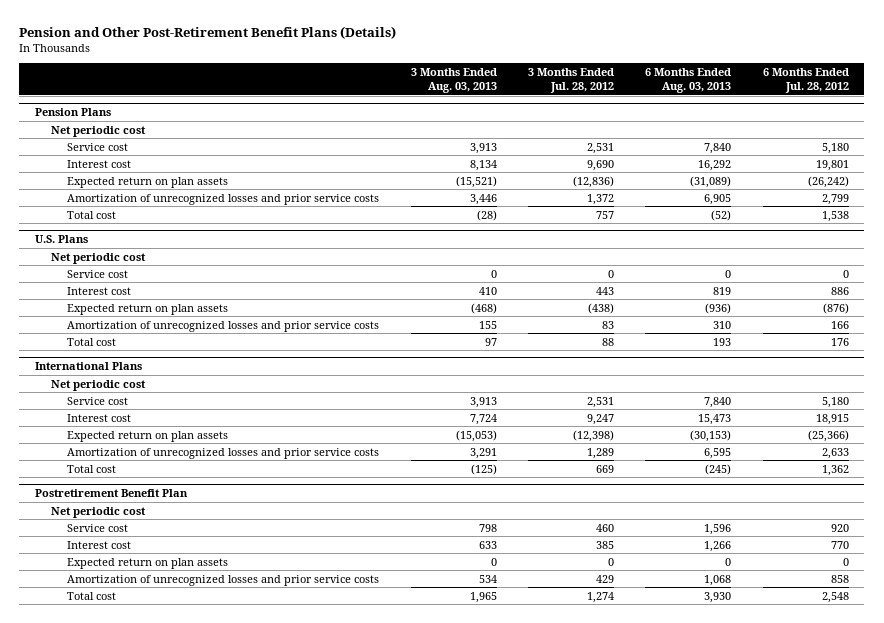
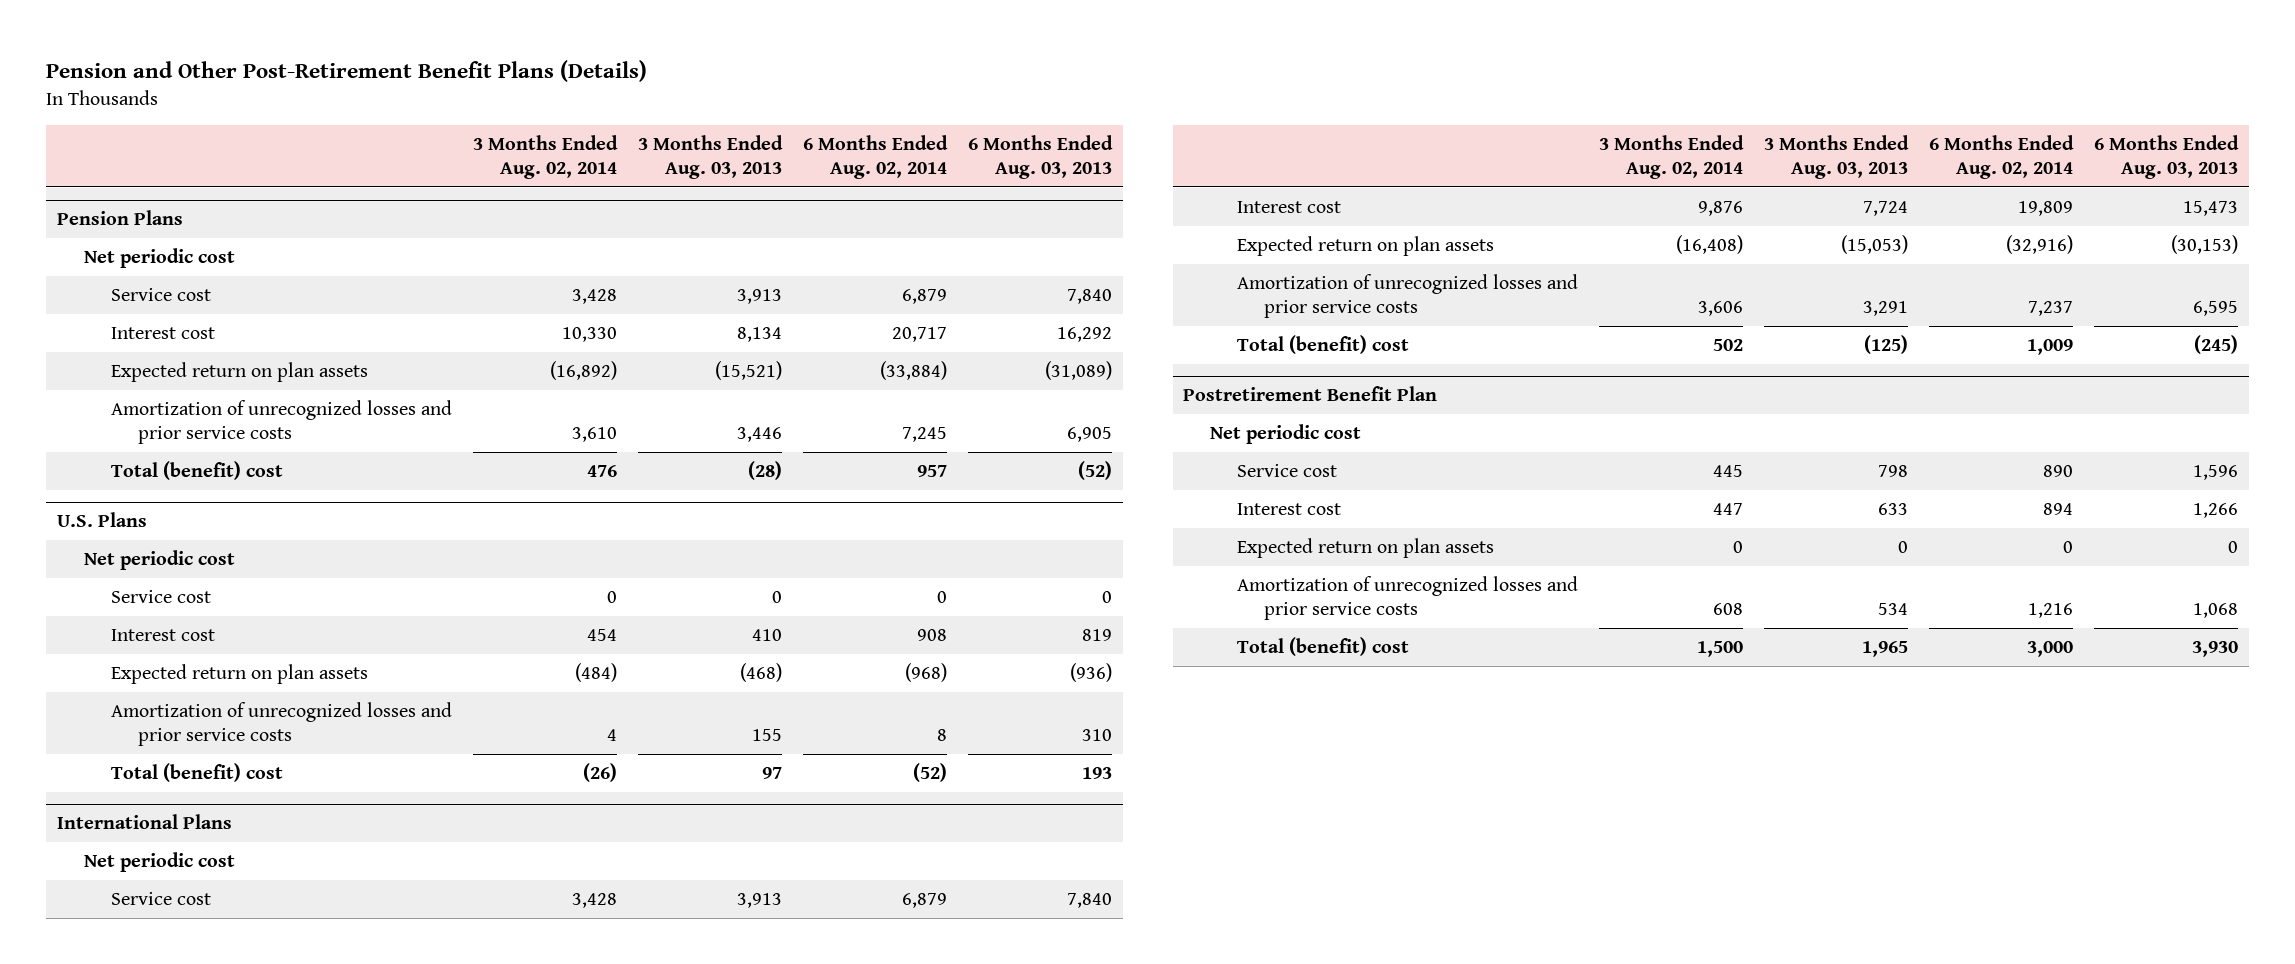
[527,67,614,94] 3 Months Ended Jul. 28, 2012 -> none
[762,67,849,94] 6 Months Ended Jul. 28, 2012 -> none
none -> [472,134,618,180] 3 Months Ended Aug. 02, 2014
none -> [802,134,948,180] 6 Months Ended Aug. 02, 2014
[67,210,117,219] Total cost -> [110,461,283,481] Total (benefit) cost
[67,337,117,346] Total cost -> [110,763,283,783] Total (benefit) cost
[67,464,117,473] Total cost -> [1237,335,1410,355] Total (benefit) cost
[67,591,117,600] Total cost -> [1237,637,1410,657] Total (benefit) cost

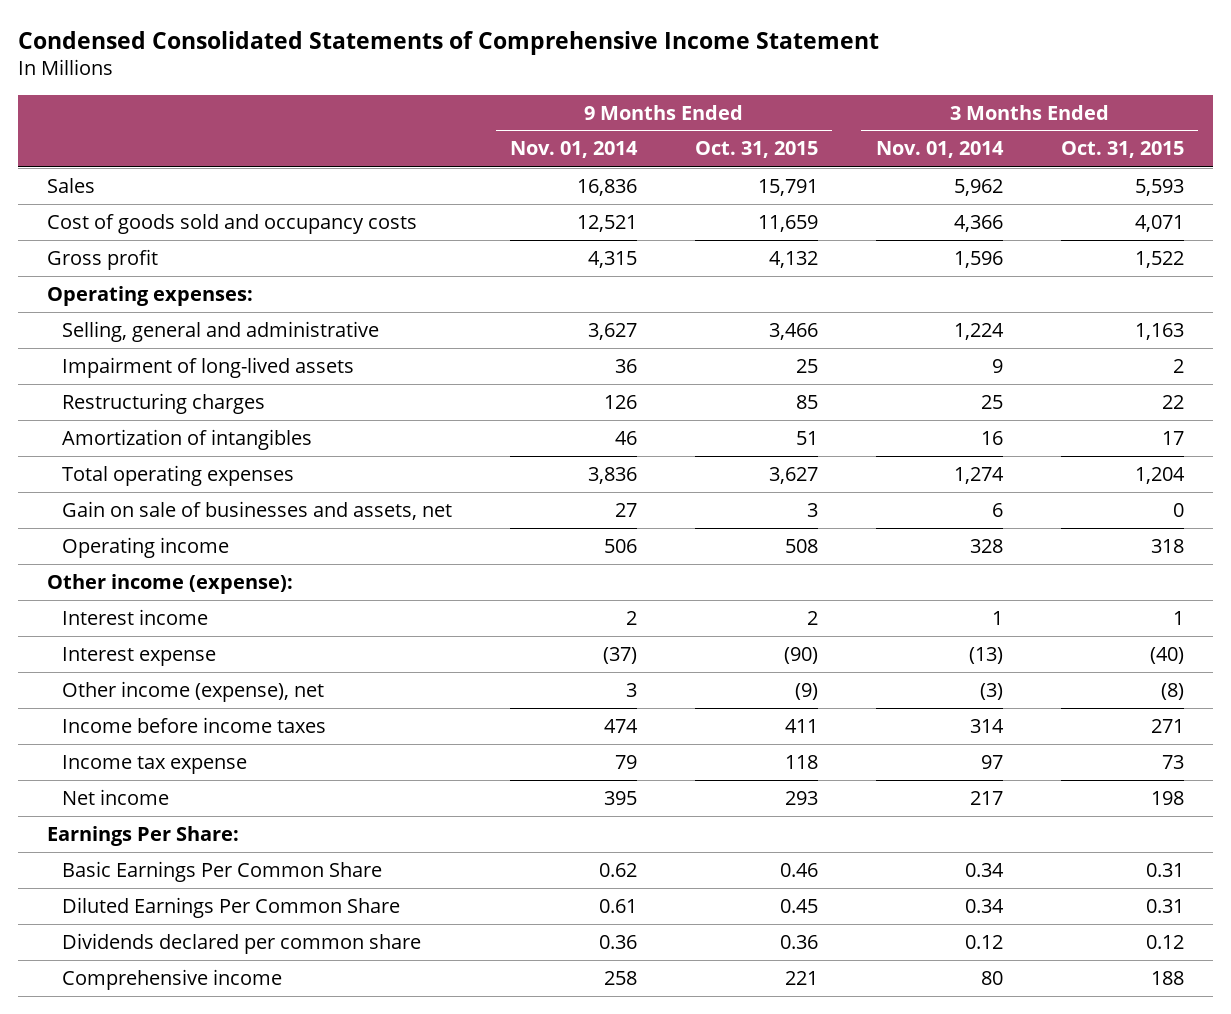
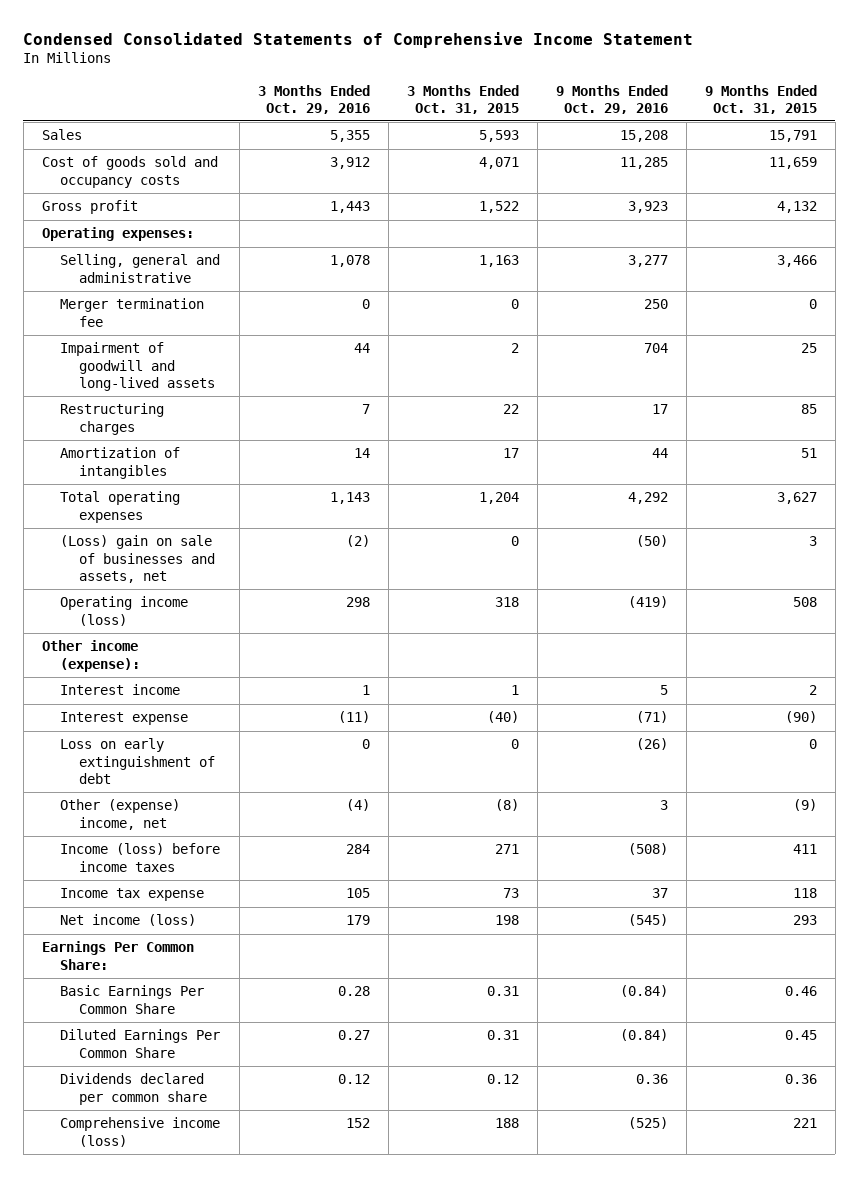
[510,141,639,159] Nov. 01, 2014 -> none
[875,141,1004,159] Nov. 01, 2014 -> none
none -> [257,84,370,114] 3 Months Ended Oct. 29, 2016
none -> [555,84,668,114] 9 Months Ended Oct. 29, 2016
none -> [60,298,205,327] Merger termination fee
[62,356,355,378] Impairment of long-lived assets -> [60,342,216,391] Impairment of goodwill and long-lived assets
[62,500,453,520] Gain on sale of businesses and assets, net -> [60,535,216,583] (Loss) gain on sale of businesses and assets, net
[62,536,230,558] Operating income -> [60,596,189,626] Operating income (loss)
none -> [60,738,216,784] Loss on early extinguishment of debt
[62,680,325,702] Other income (expense), net -> [60,799,181,830] Other (expense) income, net
[62,716,327,733] Income before income taxes -> [60,843,221,872] Income (loss) before income taxes
[62,788,170,805] Net income -> [60,914,197,927] Net income (loss)
[47,825,240,846] Earnings Per Share: -> [41,941,194,970] Earnings Per Common Share:
[62,968,283,990] Comprehensive income -> [60,1117,221,1147] Comprehensive income (loss)

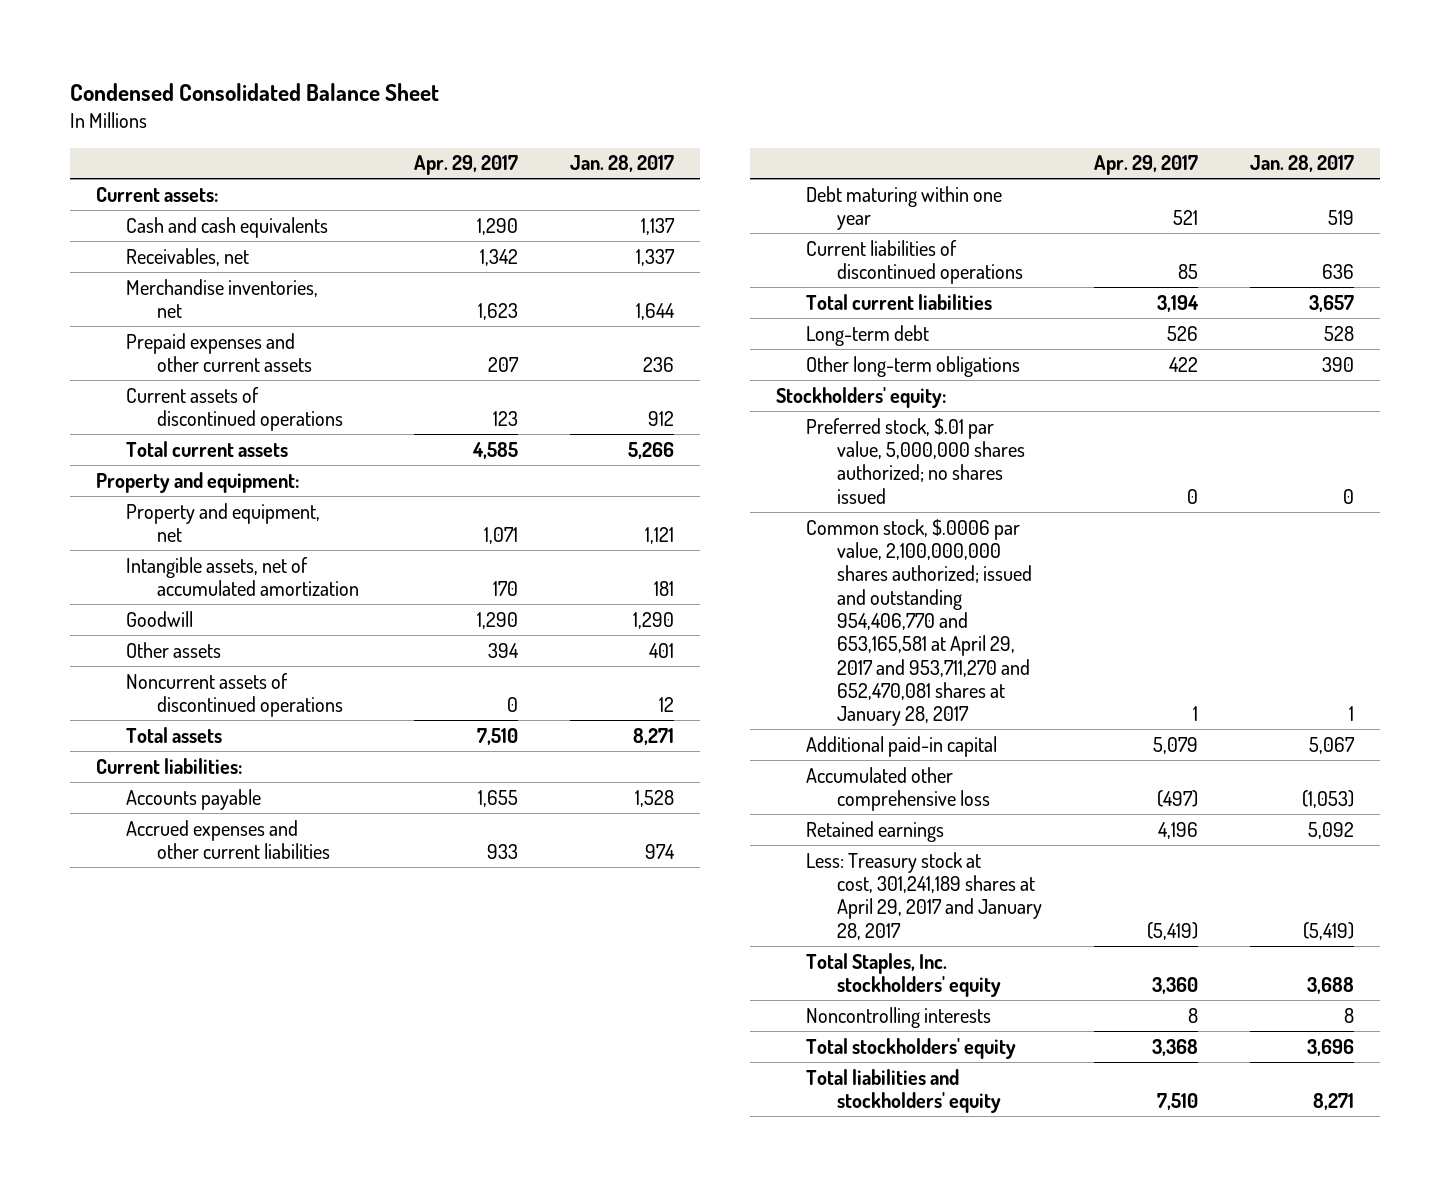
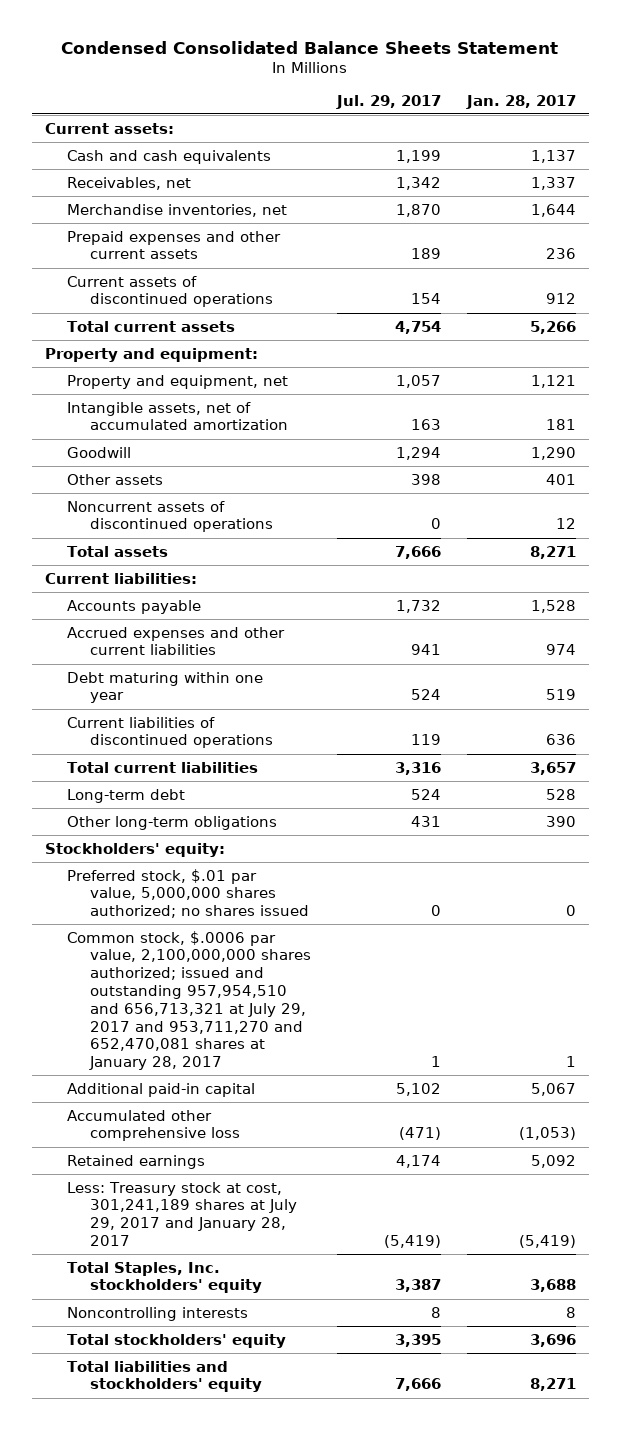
[69,82,439,101] Condensed Consolidated Balance Sheet -> [61,40,559,54] Condensed Consolidated Balance Sheets Statement
[413,155,518,176] Apr. 29, 2017 -> none
none -> [335,94,441,109] Jul. 29, 2017
[806,518,1032,727] Common stock, $.0006 par value, 2,100,000,000 shares authorized; issued and outstanding 954,406,770 and 653,165,581 at April 29, 2017 and 953,711,270 and 652,470,081 shares at January 28, 2017 -> [67,930,311,1071] Common stock, $.0006 par value, 2,100,000,000 shares authorized; issued and outstanding 957,954,510 and 656,713,321 at July 29, 2017 and 953,711,270 and 652,470,081 shares at January 28, 2017
[806,851,1042,940] Less: Treasury stock at cost, 301,241,189 shares at April 29, 2017 and January 28, 2017 -> [67,1181,297,1246] Less: Treasury stock at cost, 301,241,189 shares at July 29, 2017 and January 28, 2017

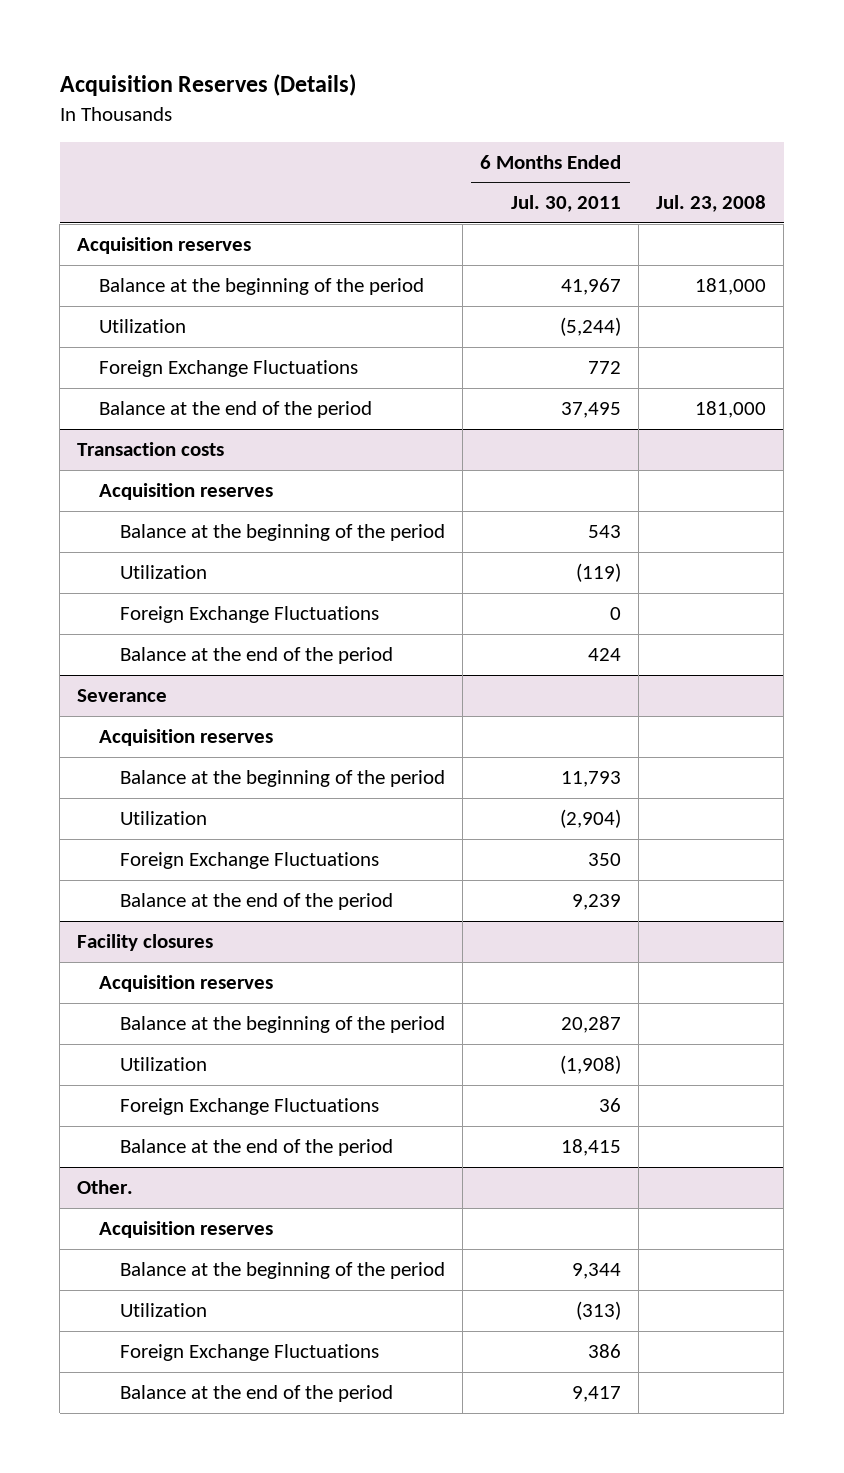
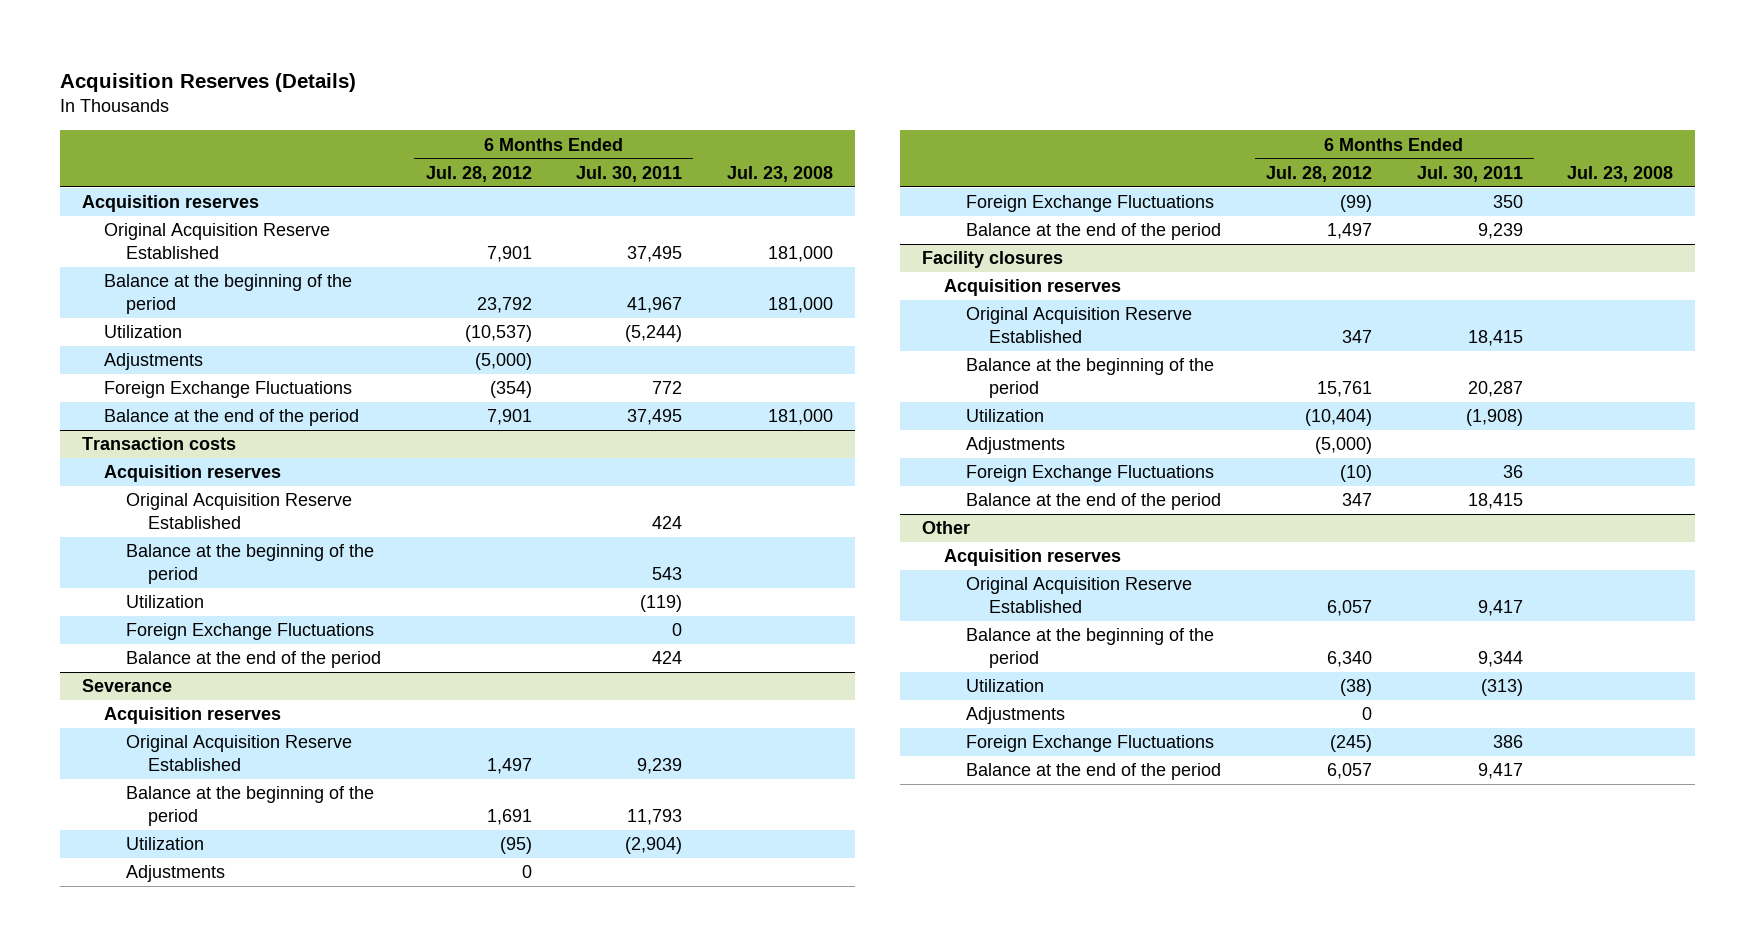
none -> [425,165,532,182] Jul. 28, 2012
none -> [104,223,331,259] Original Acquisition Reserve Established
none -> [104,353,204,371] Adjustments
none -> [126,493,353,529] Original Acquisition Reserve Established
none -> [126,735,353,771] Original Acquisition Reserve Established
none -> [126,865,226,883] Adjustments
none -> [966,307,1193,343] Original Acquisition Reserve Established
none -> [966,437,1066,455] Adjustments
[77,1180,134,1195] Other. -> [922,521,971,535] Other
none -> [966,577,1193,613] Original Acquisition Reserve Established
none -> [966,707,1066,725] Adjustments

